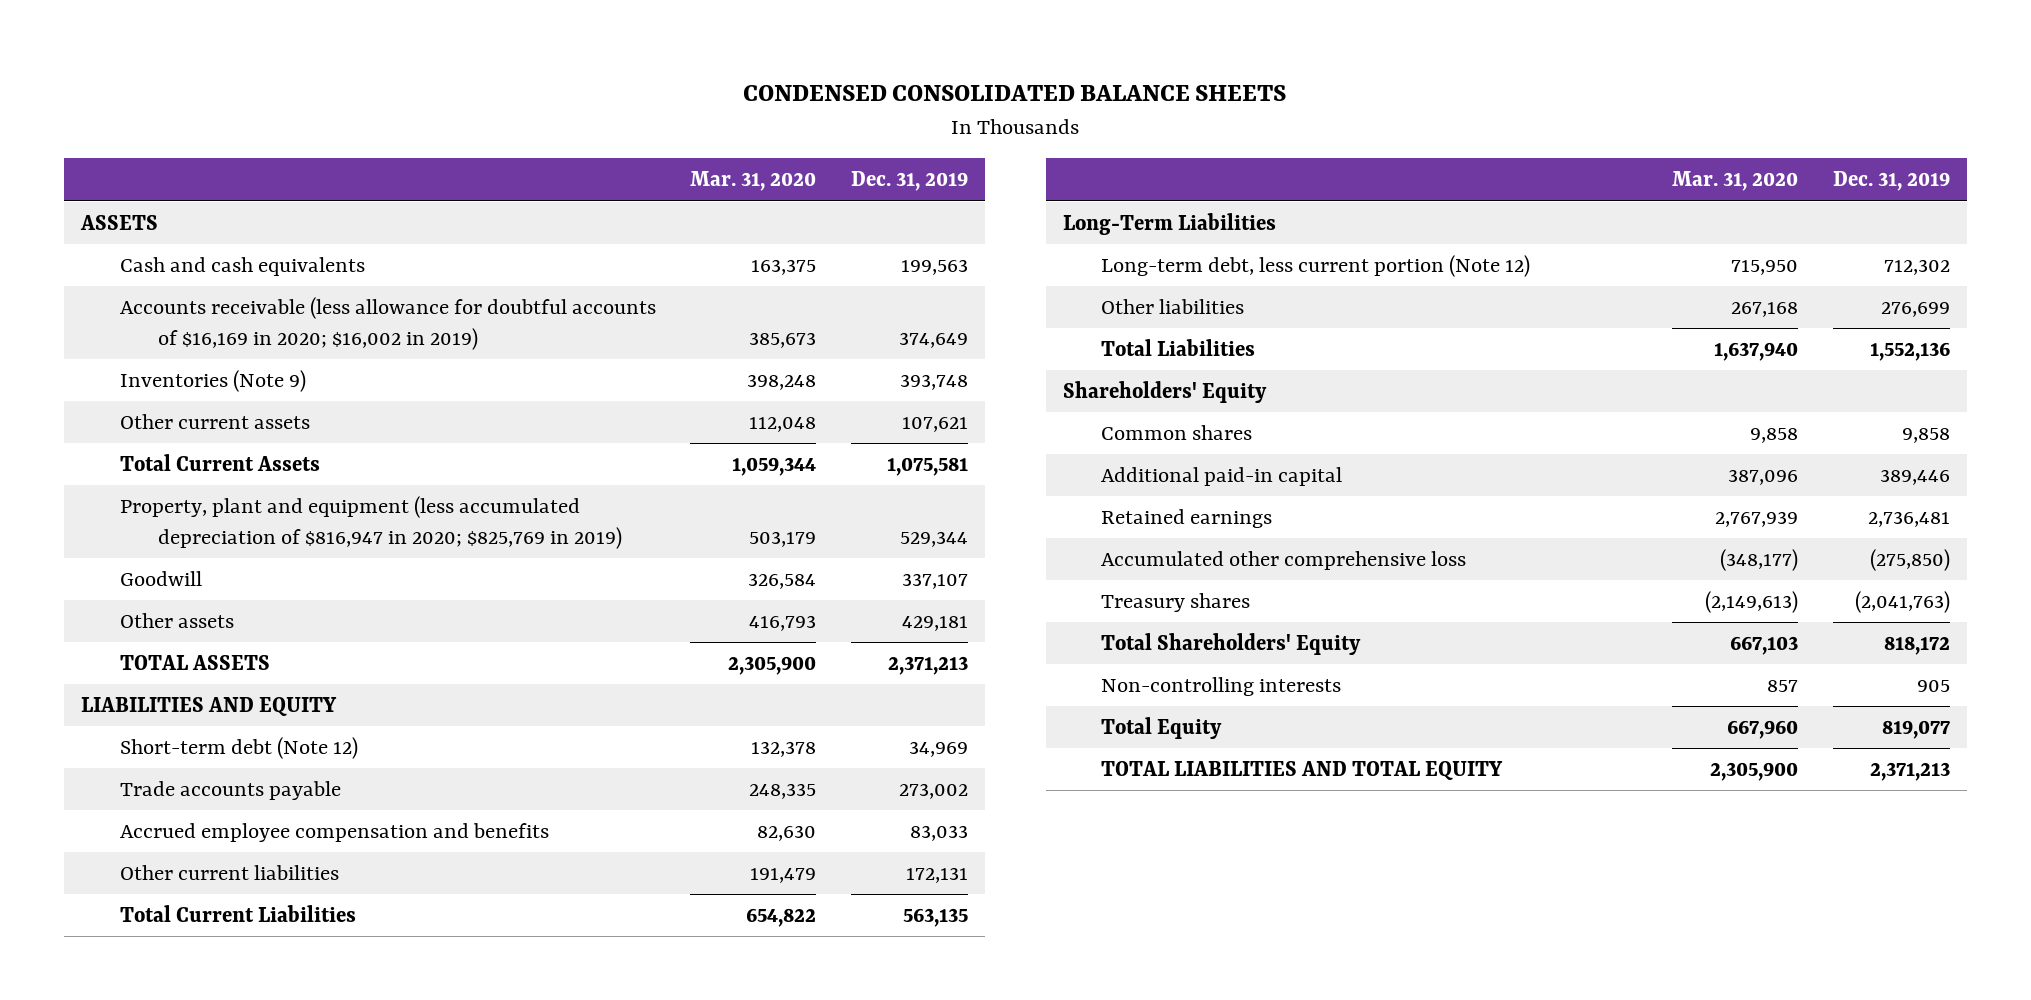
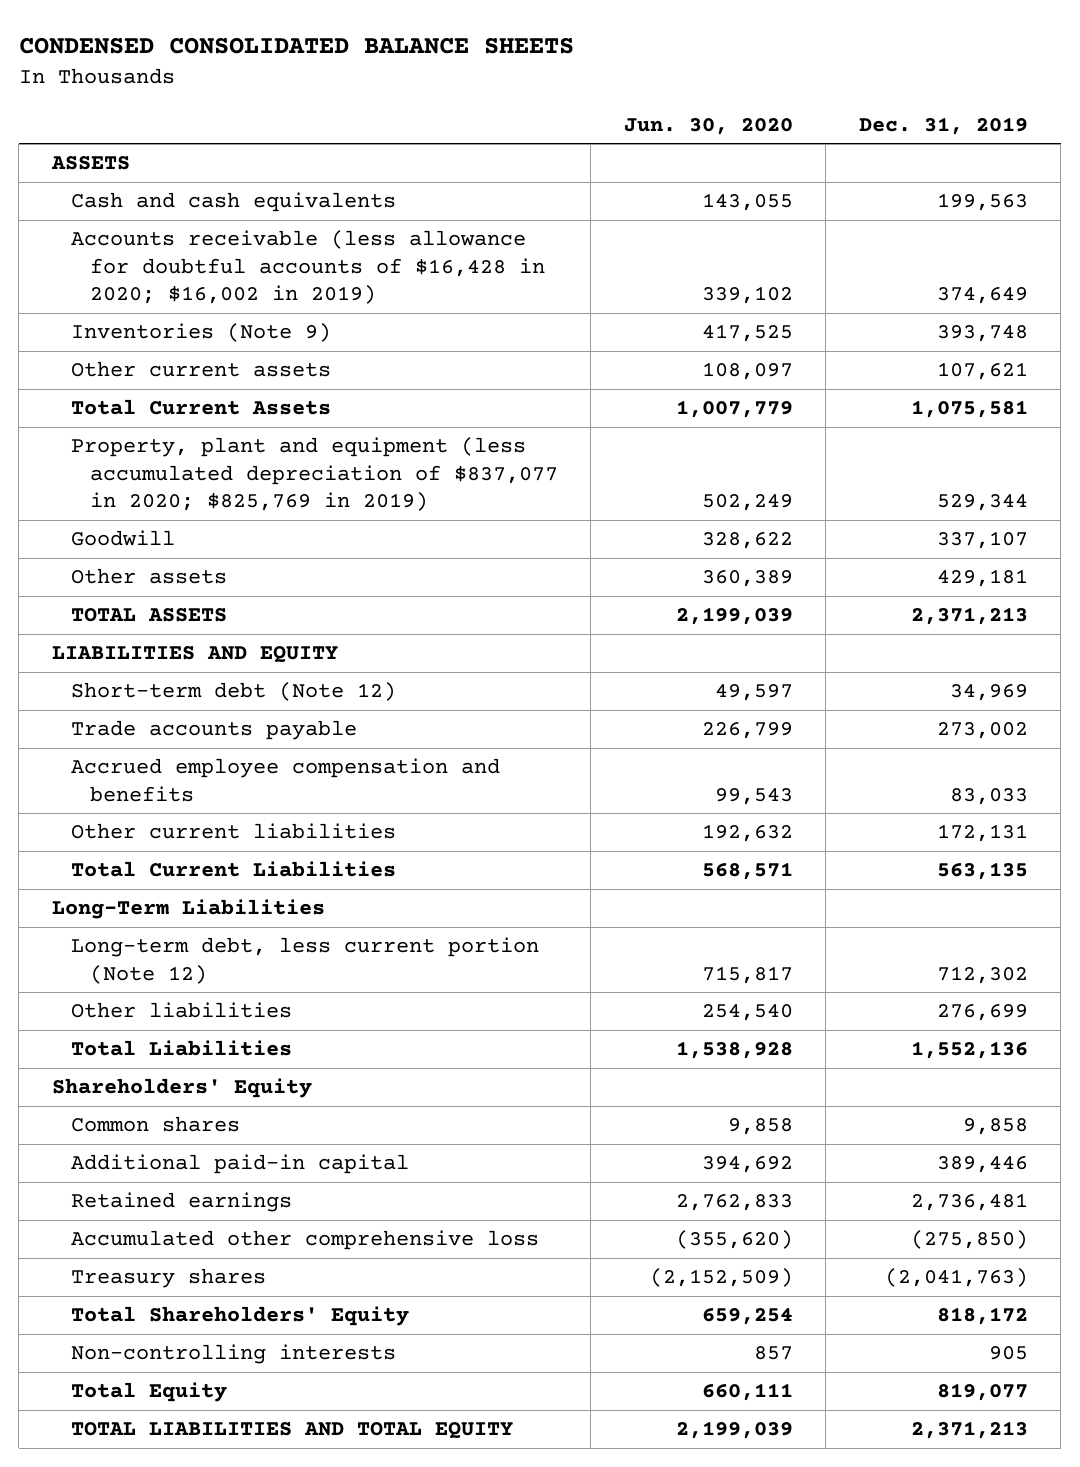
[690,171,817,192] Mar. 31, 2020 -> none
none -> [623,117,793,135] Jun. 30, 2020
[119,297,656,350] Accounts receivable (less allowance for doubtful accounts of $16,169 in 2020; $16,002 in 2019) -> [70,230,545,305] Accounts receivable (less allowance for doubtful accounts of $16,428 in 2020; $16,002 in 2019)
[119,496,622,549] Property, plant and equipment (less accumulated depreciation of $816,947 in 2020; $825,769 in 2019) -> [70,437,558,512] Property, plant and equipment (less accumulated depreciation of $837,077 in 2020; $825,769 in 2019)

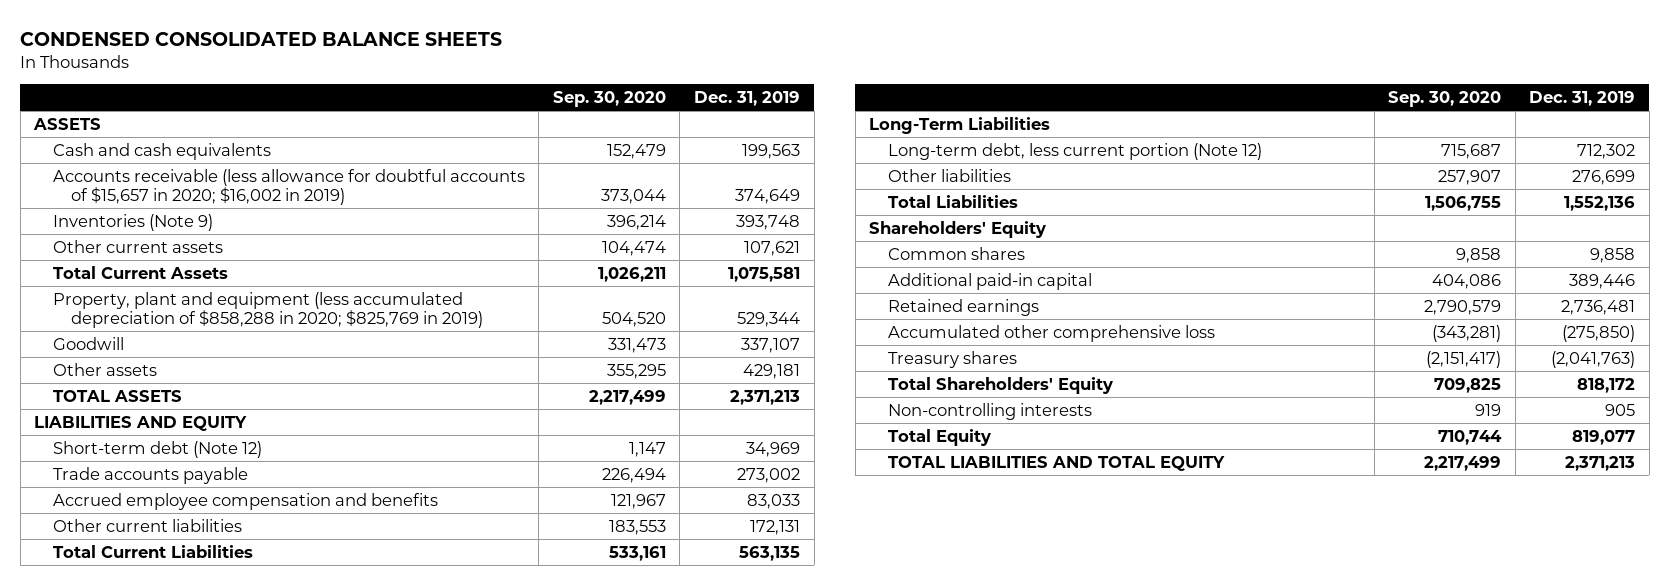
[623,117,793,135] Jun. 30, 2020 -> none
none -> [552,90,666,107] Sep. 30, 2020
[70,230,545,305] Accounts receivable (less allowance for doubtful accounts of $16,428 in 2020; $16,002 in 2019) -> [52,168,525,205] Accounts receivable (less allowance for doubtful accounts of $15,657 in 2020; $16,002 in 2019)
[70,437,558,512] Property, plant and equipment (less accumulated depreciation of $837,077 in 2020; $825,769 in 2019) -> [52,291,484,328] Property, plant and equipment (less accumulated depreciation of $858,288 in 2020; $825,769 in 2019)

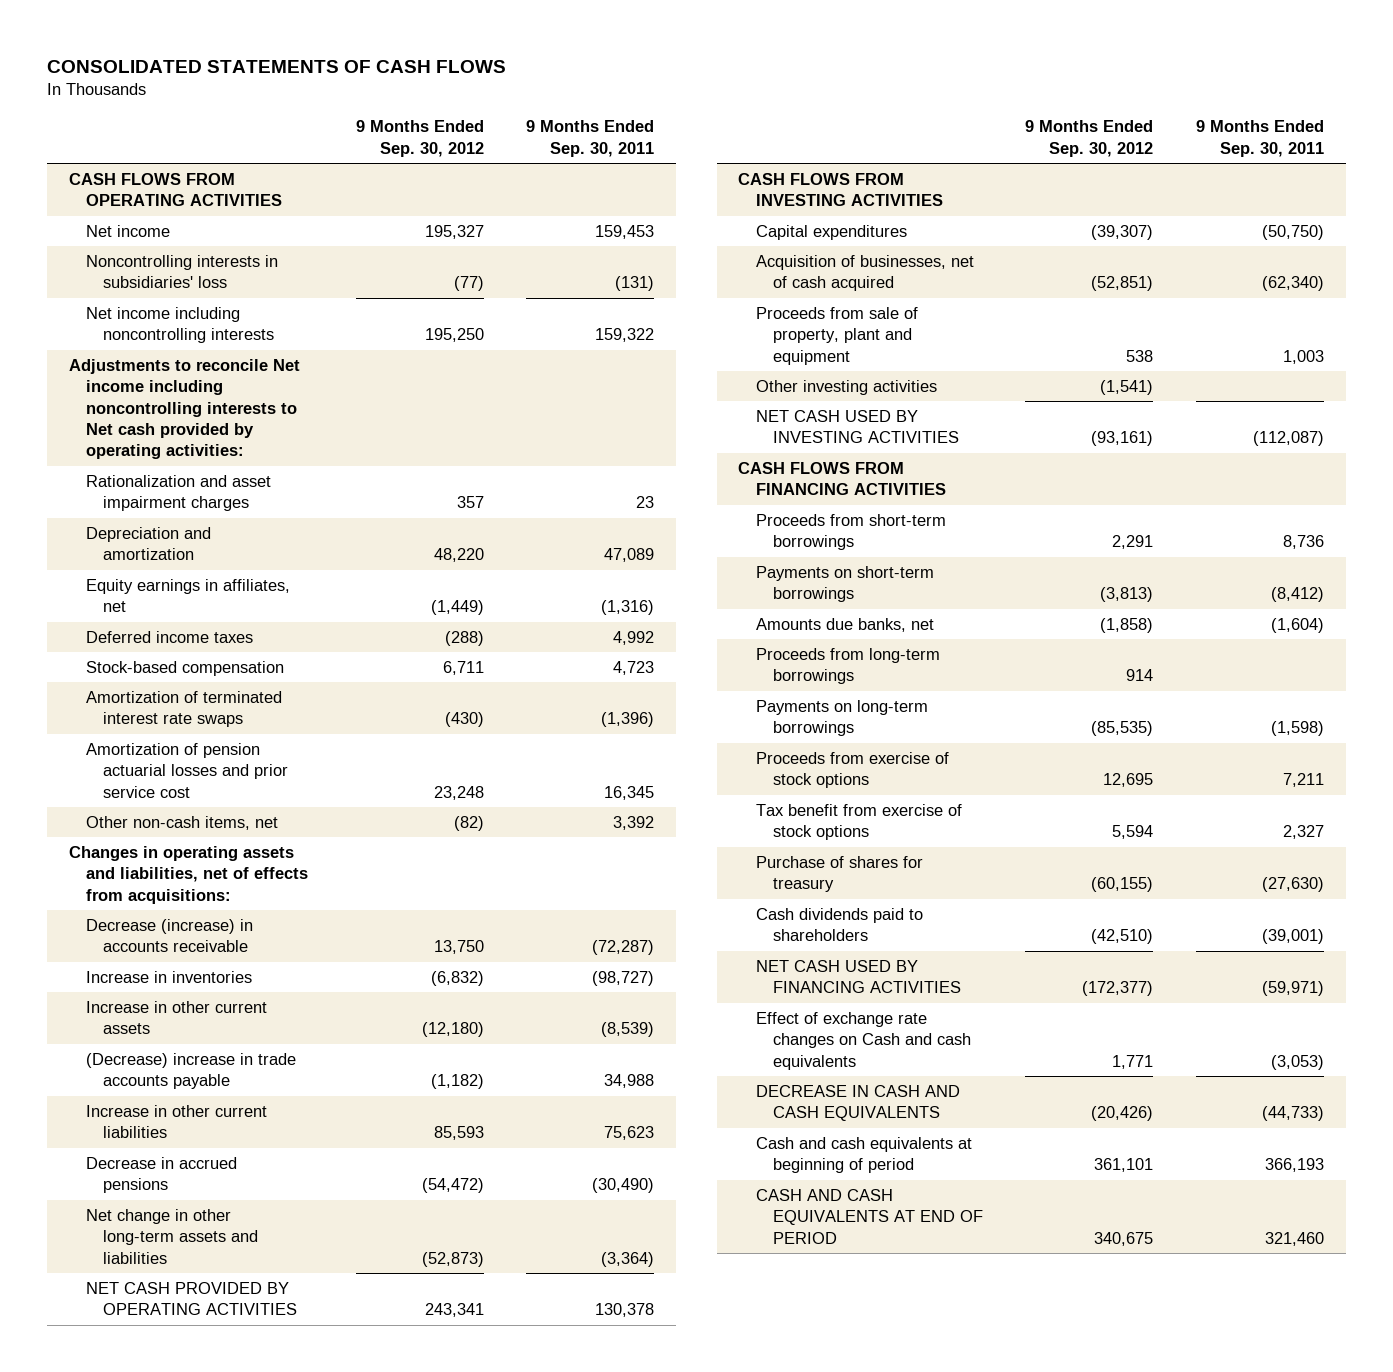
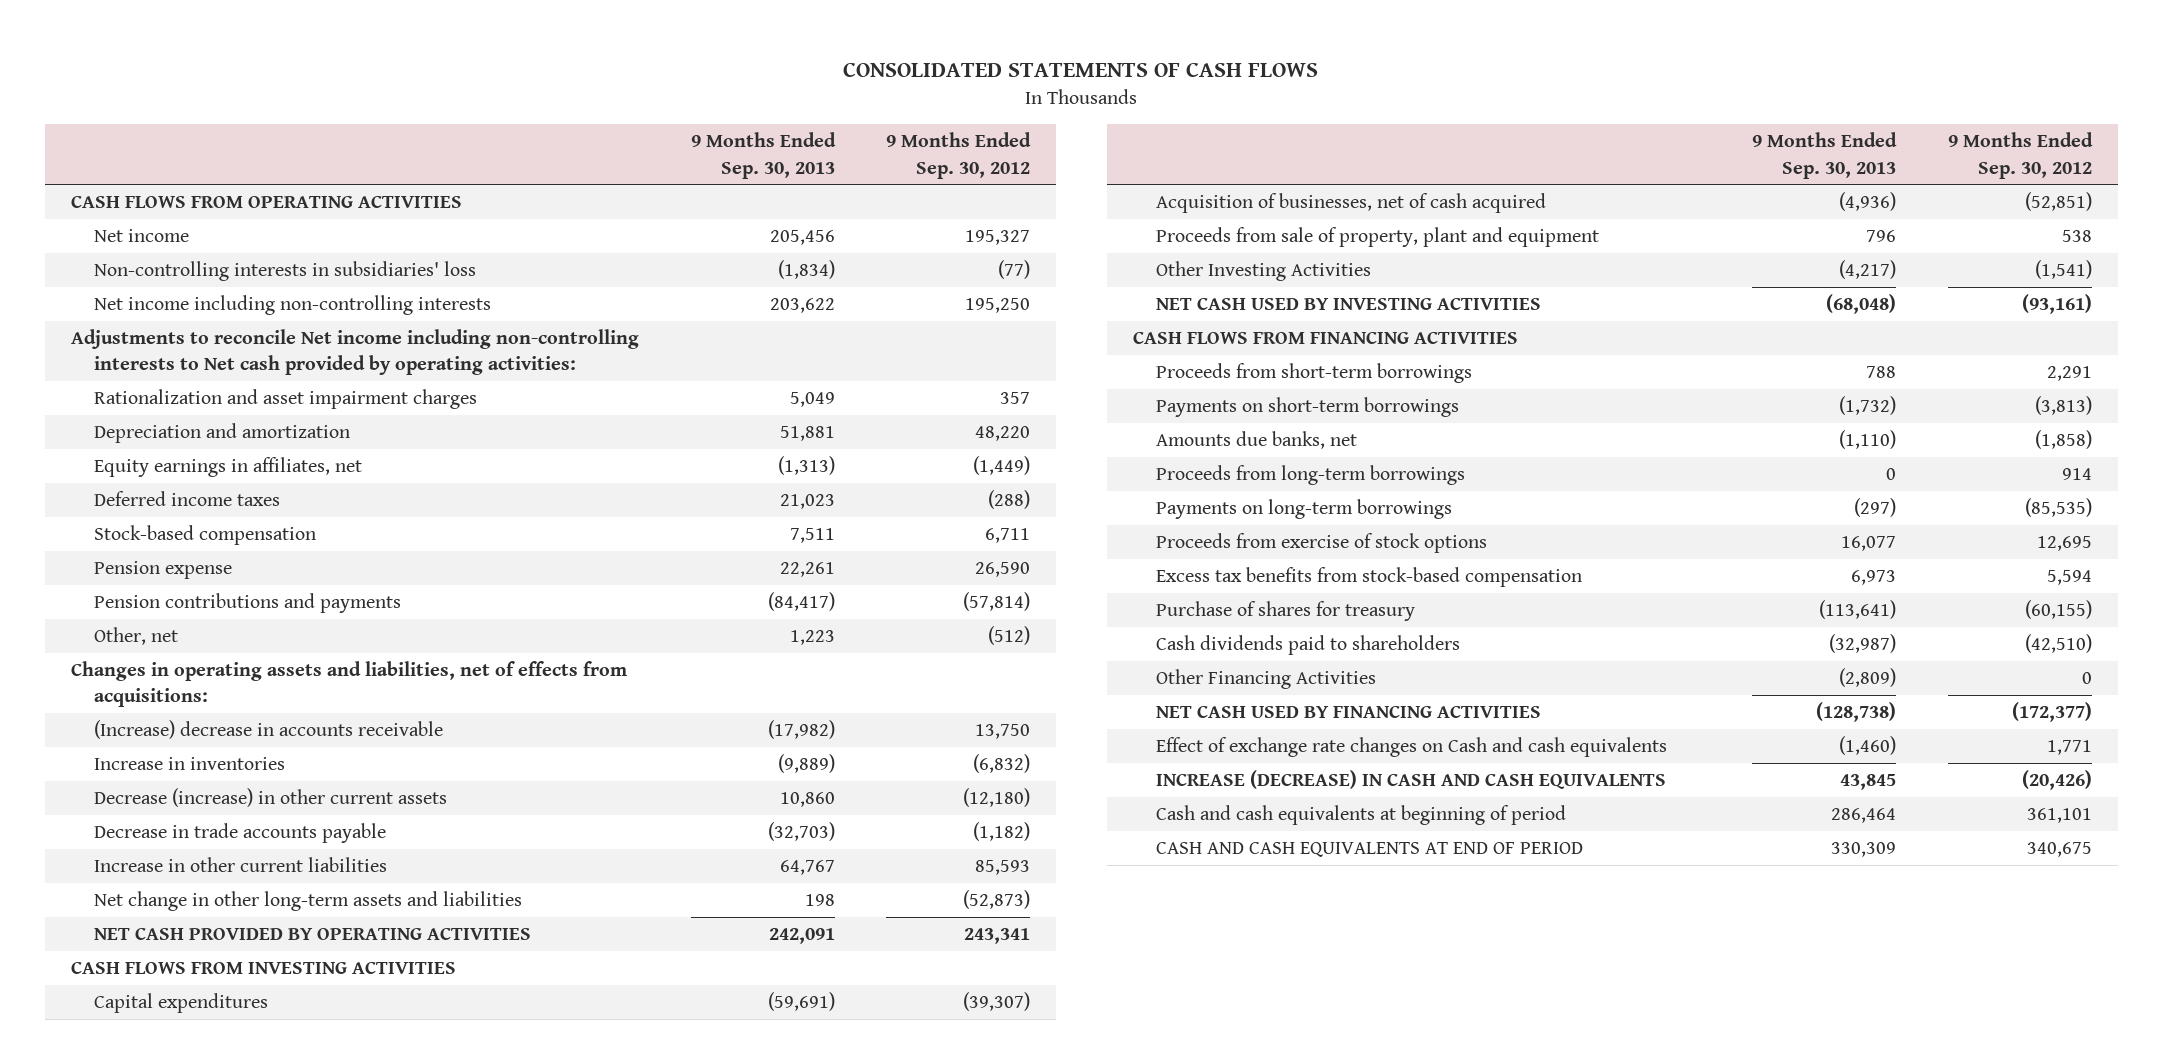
[526,120,655,157] 9 Months Ended Sep. 30, 2011 -> none
none -> [690,132,836,179] 9 Months Ended Sep. 30, 2013
[85,254,278,289] Noncontrolling interests in subsidiaries' loss -> [94,261,477,282] Non-controlling interests in subsidiaries' loss
[85,306,274,344] Net income including noncontrolling interests -> [94,295,492,316] Net income including non-controlling interests
[68,358,300,460] Adjustments to reconcile Net income including noncontrolling interests to Net cash provided by operating activities: -> [71,329,640,376] Adjustments to reconcile Net income including non-controlling interests to Net cash provided by operating activities:
[85,690,282,728] Amortization of terminated interest rate swaps -> none
[85,742,288,798] Amortization of pension actuarial losses and prior service cost -> none
none -> [94,561,233,580] Pension expense
none -> [94,593,402,614] Pension contributions and payments
[85,815,278,830] Other non-cash items, net -> [94,627,179,646] Other, net
[453,815,484,831] (82) -> [988,626,1031,646] (512)
[85,918,253,953] Decrease (increase) in accounts receivable -> [94,720,444,740] (Increase) decrease in accounts receivable
[85,1000,267,1035] Increase in other current assets -> [94,788,448,808] Decrease (increase) in other current assets
[85,1052,296,1090] (Decrease) increase in trade accounts payable -> [94,823,387,844] Decrease in trade accounts payable
[85,1156,237,1194] Decrease in accrued pensions -> none
[755,379,937,395] Other investing activities -> [1155,261,1371,282] Other Investing Activities
[755,803,962,841] Tax benefit from exercise of stock options -> [1155,567,1582,588] Excess tax benefits from stock-based compensation
none -> [1155,669,1376,690] Other Financing Activities
[755,1084,960,1122] DECREASE IN CASH AND CASH EQUIVALENTS -> [1155,770,1666,790] INCREASE (DECREASE) IN CASH AND CASH EQUIVALENTS

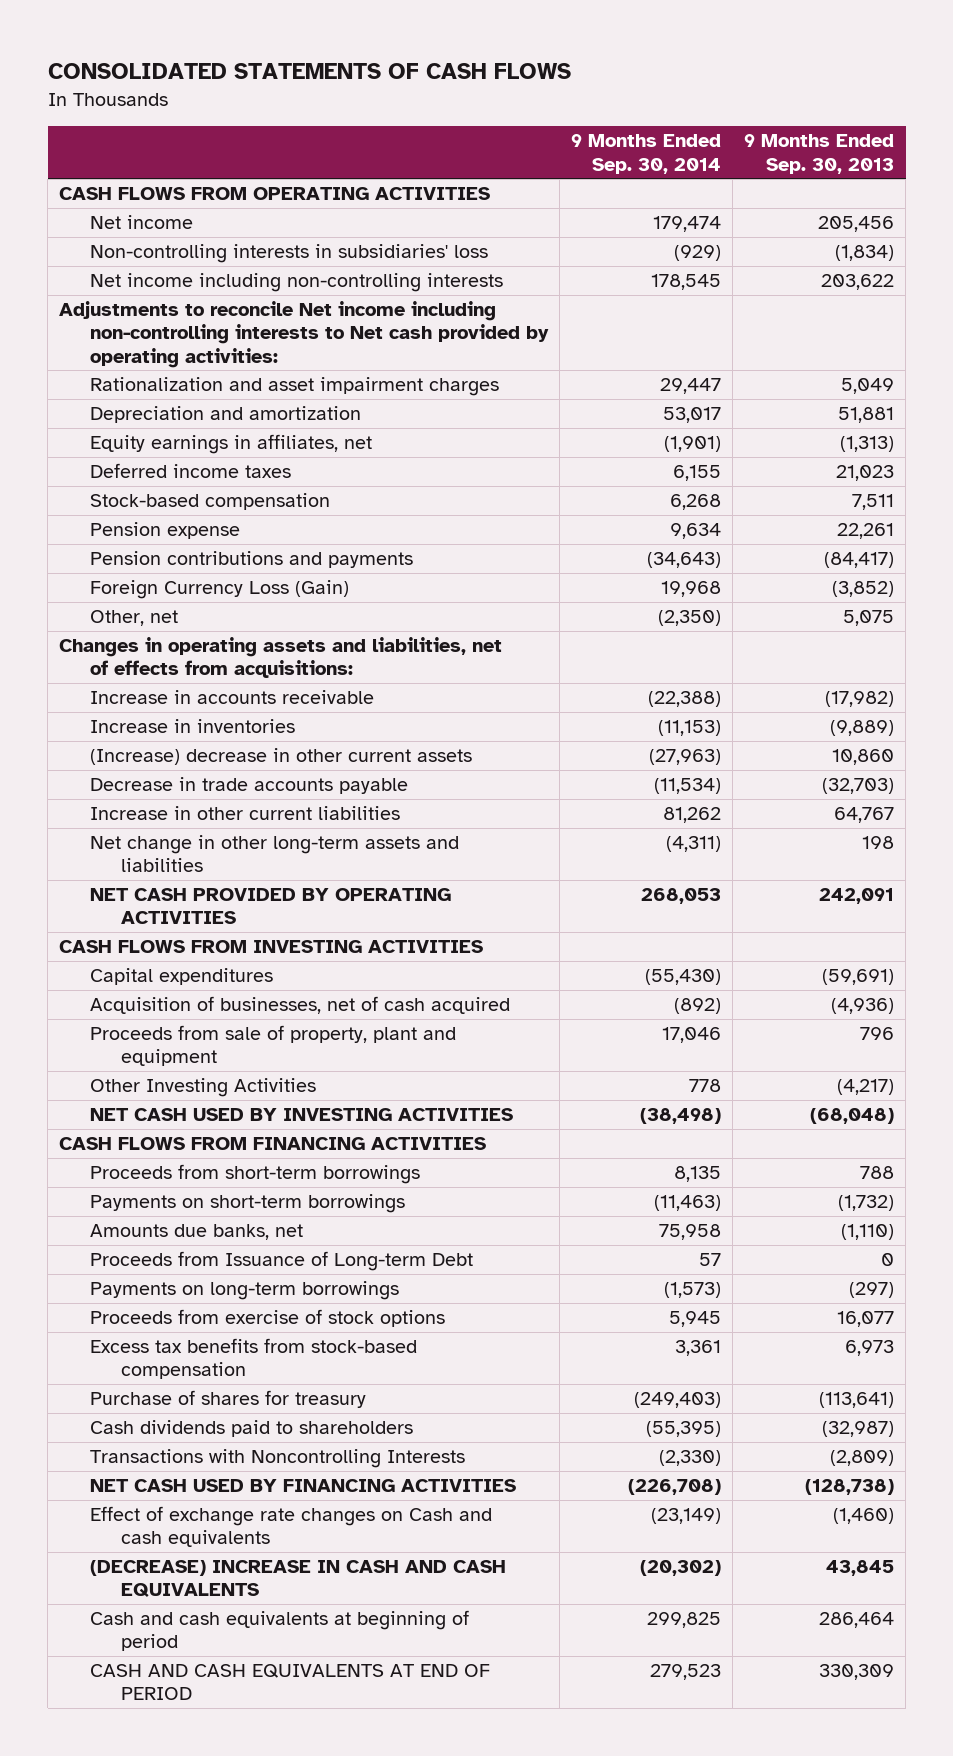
[886,132,1032,179] 9 Months Ended Sep. 30, 2012 -> none
none -> [571,134,722,174] 9 Months Ended Sep. 30, 2014
none -> [90,580,350,600] Foreign Currency Loss (Gain)
[789,630,835,646] 1,223 -> [843,610,895,627] 5,075
[94,720,444,740] (Increase) decrease in accounts receivable -> [90,690,375,705] Increase in accounts receivable
[94,788,448,808] Decrease (increase) in other current assets -> [90,748,473,766] (Increase) decrease in other current assets
[1155,465,1465,486] Proceeds from long-term borrowings -> [90,1251,474,1272] Proceeds from Issuance of Long-term Debt
[1155,669,1376,690] Other Financing Activities -> [90,1449,466,1469] Transactions with Noncontrolling Interests
[1155,770,1666,790] INCREASE (DECREASE) IN CASH AND CASH EQUIVALENTS -> [90,1560,507,1598] (DECREASE) INCREASE IN CASH AND CASH EQUIVALENTS

